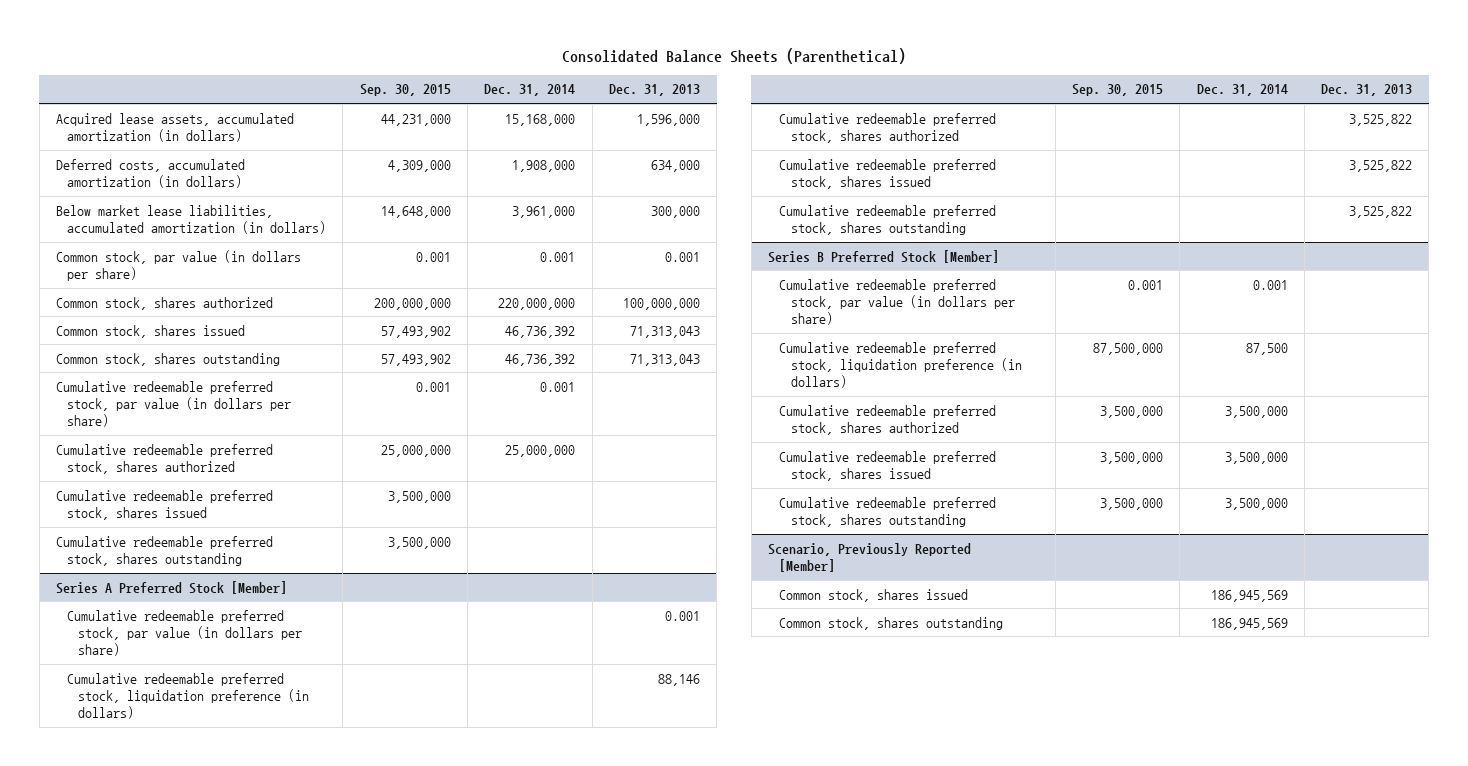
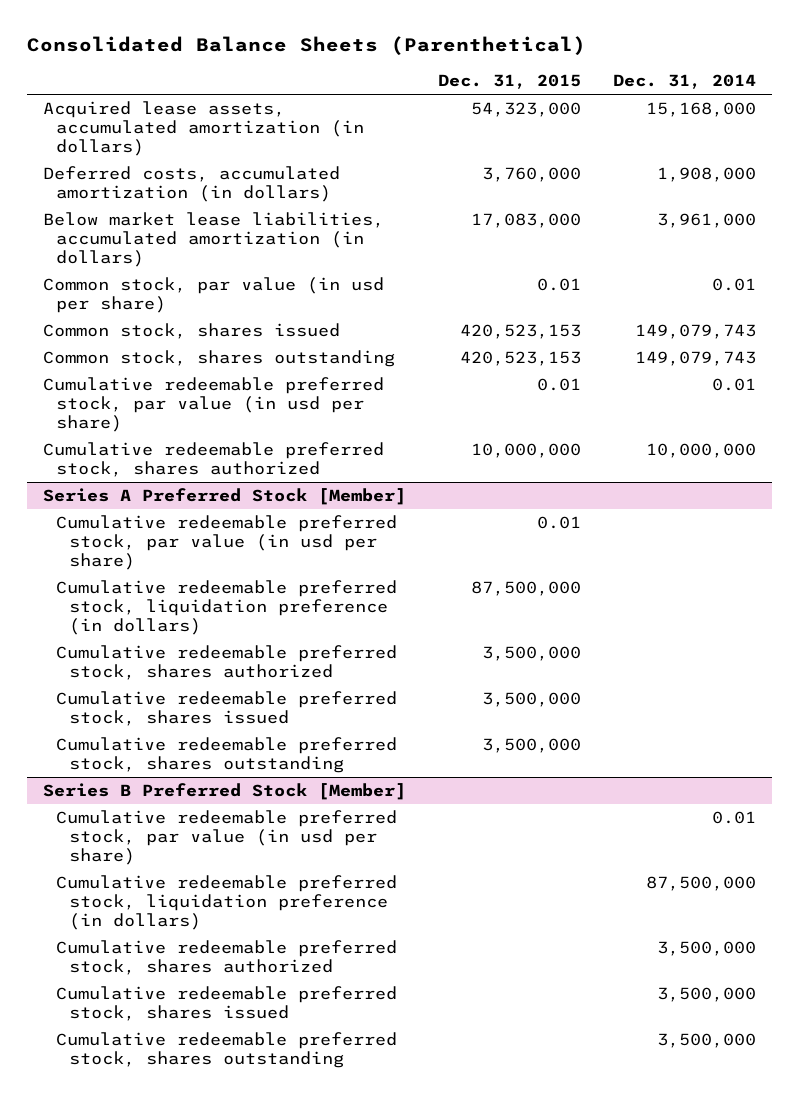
[359,84,451,97] Sep. 30, 2015 -> none
[608,84,700,97] Dec. 31, 2013 -> none
none -> [437,74,581,90] Dec. 31, 2015
[55,296,273,310] Common stock, shares authorized -> none
[55,489,273,520] Cumulative redeemable preferred stock, shares issued -> none
[55,535,273,566] Cumulative redeemable preferred stock, shares outstanding -> none
[55,249,301,281] Common stock, par value (in dollars per share) -> [42,277,384,314] Common stock, par value (in usd per share)
[540,251,576,262] 0.001 -> [711,278,756,292] 0.01
[505,325,576,338] 46,736,392 -> [634,324,756,340] 149,079,743
[505,353,576,366] 46,736,392 -> [634,351,756,367] 149,079,743
[55,380,292,428] Cumulative redeemable preferred stock, par value (in dollars per share) -> [42,377,384,433] Cumulative redeemable preferred stock, par value (in usd per share)
[540,381,576,392] 0.001 -> [711,378,756,392] 0.01
[505,444,576,457] 25,000,000 -> [645,443,756,459] 10,000,000
[67,609,303,657] Cumulative redeemable preferred stock, par value (in dollars per share) -> [55,515,397,571] Cumulative redeemable preferred stock, par value (in usd per share)
[779,278,1015,326] Cumulative redeemable preferred stock, par value (in dollars per share) -> [55,810,397,866] Cumulative redeemable preferred stock, par value (in usd per share)
[1252,279,1288,290] 0.001 -> [711,811,756,825] 0.01
[1245,342,1288,355] 87,500 -> [645,876,756,892] 87,500,000
[768,542,972,572] Scenario, Previously Reported [Member] -> none
[779,588,969,602] Common stock, shares issued -> none
[779,616,1004,630] Common stock, shares outstanding -> none

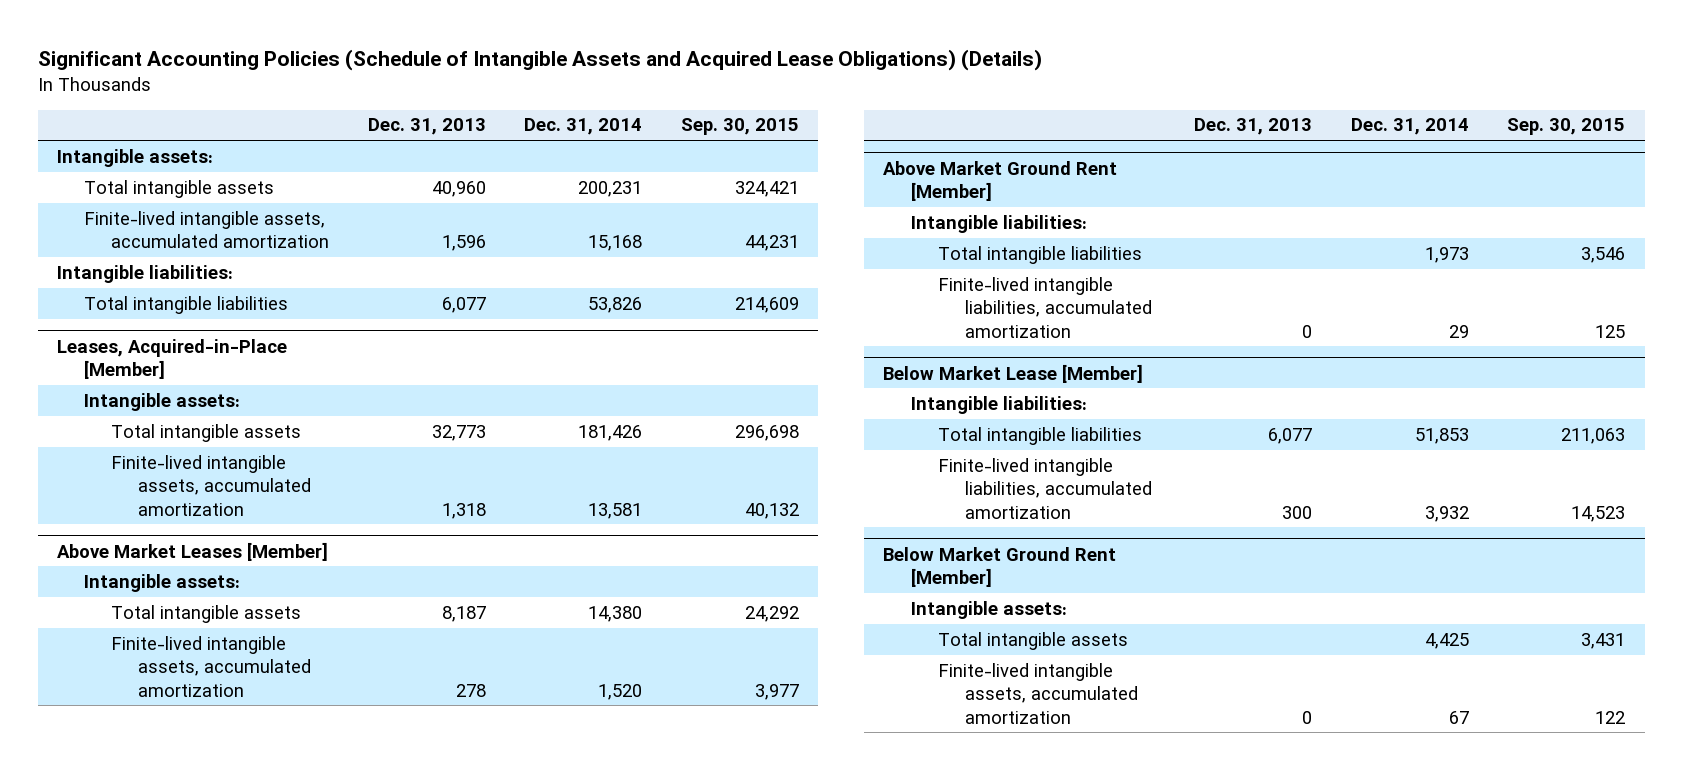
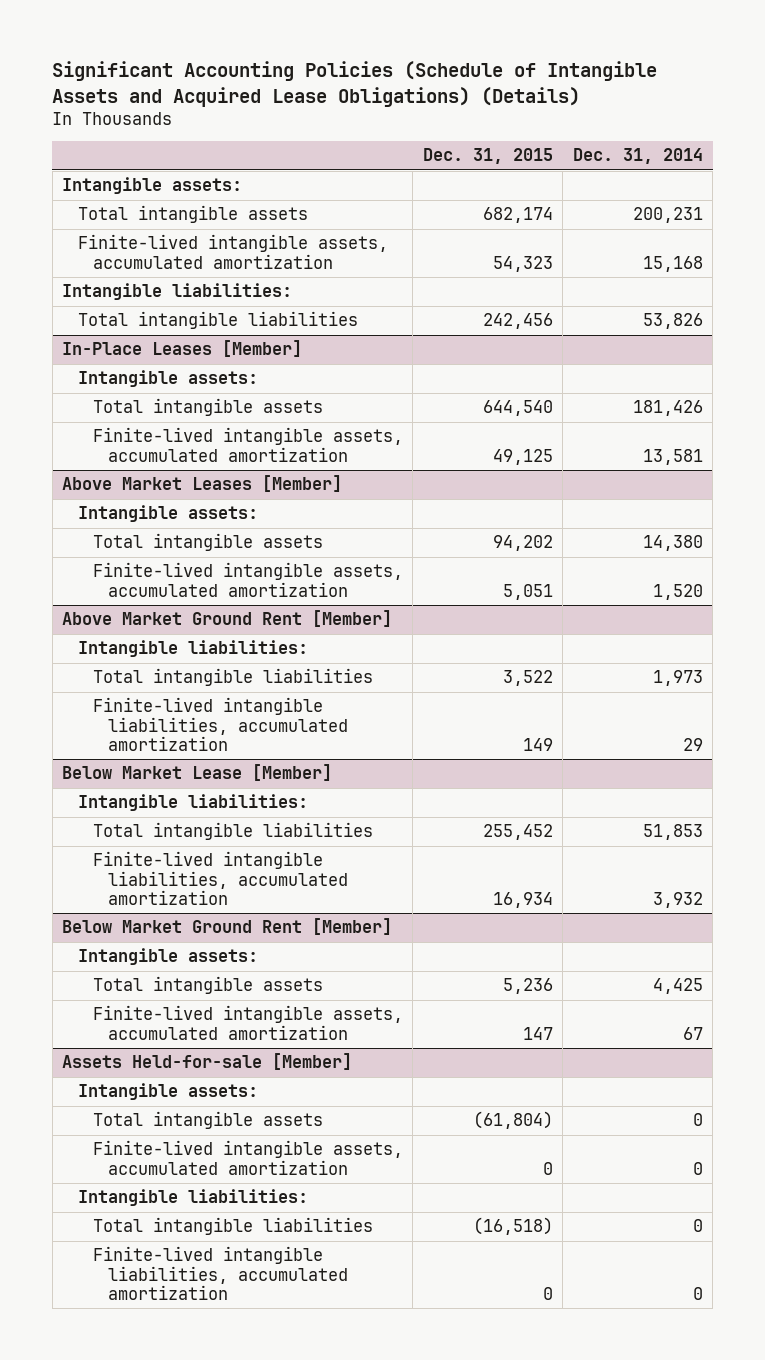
[367,118,486,136] Dec. 31, 2013 -> none
[680,118,799,136] Sep. 30, 2015 -> none
none -> [422,148,553,165] Dec. 31, 2015
[56,338,287,379] Leases, Acquired-in-Place [Member] -> [62,340,303,358] In-Place Leases [Member]
none -> [62,1053,353,1071] Assets Held-for-sale [Member]
none -> [77,1083,258,1101] Intangible assets:
none -> [93,1111,324,1130] Total intangible assets
none -> [93,1140,404,1175] Finite-lived intangible assets, accumulated amortization
none -> [77,1189,308,1207] Intangible liabilities:
none -> [93,1217,374,1236] Total intangible liabilities
none -> [93,1246,349,1301] Finite-lived intangible liabilities, accumulated amortization

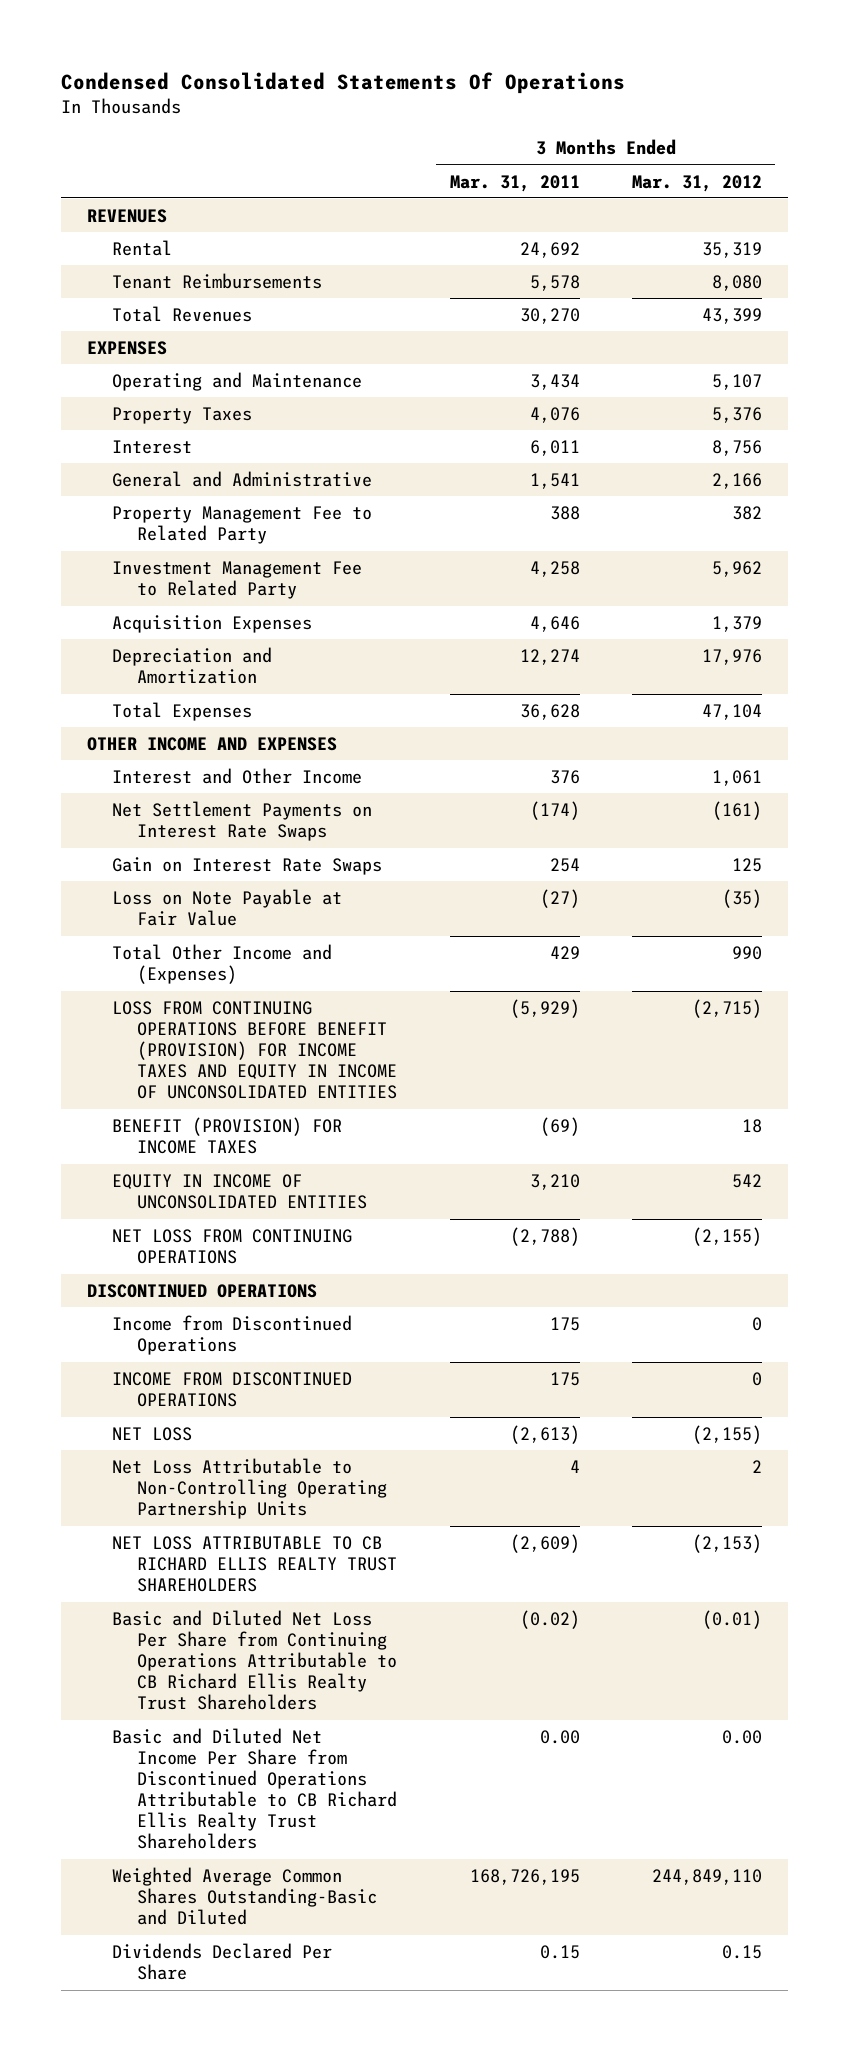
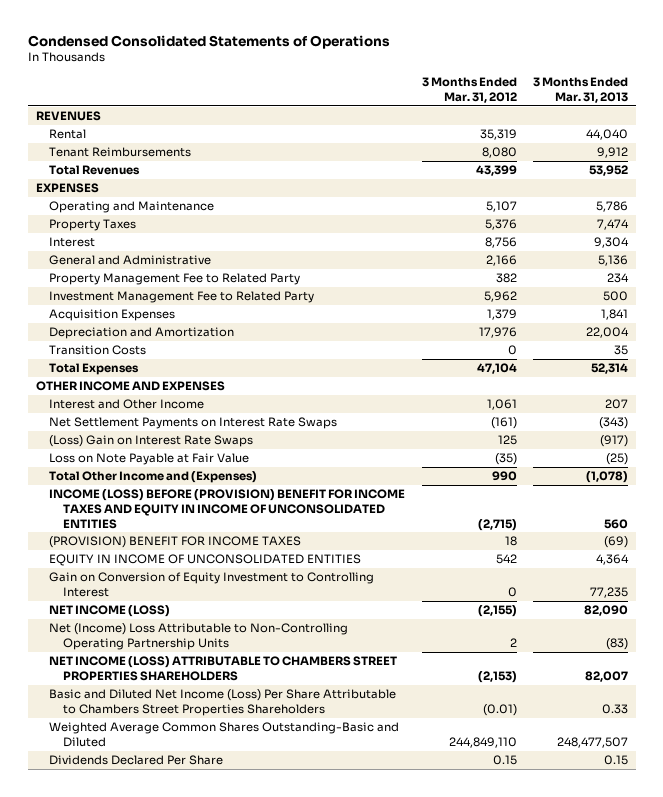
[60,71,625,94] Condensed Consolidated Statements Of Operations -> [27,34,390,49] Condensed Consolidated Statements of Operations
[449,174,580,192] Mar. 31, 2011 -> none
none -> [532,77,628,103] 3 Months Ended Mar. 31, 2013
none -> [49,345,147,356] Transition Costs
[111,857,382,876] Gain on Interest Rate Swaps -> [49,435,254,448] (Loss) Gain on Interest Rate Swaps
[111,1001,397,1100] LOSS FROM CONTINUING OPERATIONS BEFORE BENEFIT (PROVISION) FOR INCOME TAXES AND EQUITY IN INCOME OF UNCONSOLIDATED ENTITIES -> [49,489,406,529] INCOME (LOSS) BEFORE (PROVISION) BENEFIT FOR INCOME TAXES AND EQUITY IN INCOME OF UNCONSOLIDATED ENTITIES
[111,1117,342,1155] BENEFIT (PROVISION) FOR INCOME TAXES -> [49,536,302,549] (PROVISION) BENEFIT FOR INCOME TAXES
[111,1229,352,1265] NET LOSS FROM CONTINUING OPERATIONS -> none
[87,1284,318,1299] DISCONTINUED OPERATIONS -> none
[111,1315,352,1356] Income from Discontinued Operations -> none
[111,1372,352,1408] INCOME FROM DISCONTINUED OPERATIONS -> none
[111,1728,397,1850] Basic and Diluted Net Income Per Share from Discontinued Operations Attributable to CB Richard Ellis Realty Trust Shareholders -> none
none -> [49,572,375,597] Gain on Conversion of Equity Investment to Controlling Interest
[111,1427,192,1442] NET LOSS -> [49,605,171,618] NET INCOME (LOSS)
[111,1458,387,1520] Net Loss Attributable to Non-Controlling Operating Partnership Units -> [49,623,349,650] Net (Income) Loss Attributable to Non-Controlling Operating Partnership Units
[111,1536,397,1593] NET LOSS ATTRIBUTABLE TO CB RICHARD ELLIS REALTY TRUST SHAREHOLDERS -> [49,656,398,681] NET INCOME (LOSS) ATTRIBUTABLE TO CHAMBERS STREET PROPERTIES SHAREHOLDERS
[111,1610,397,1711] Basic and Diluted Net Loss Per Share from Continuing Operations Attributable to CB Richard Ellis Realty Trust Shareholders -> [49,689,397,716] Basic and Diluted Net Income (Loss) Per Share Attributable to Chambers Street Properties Shareholders

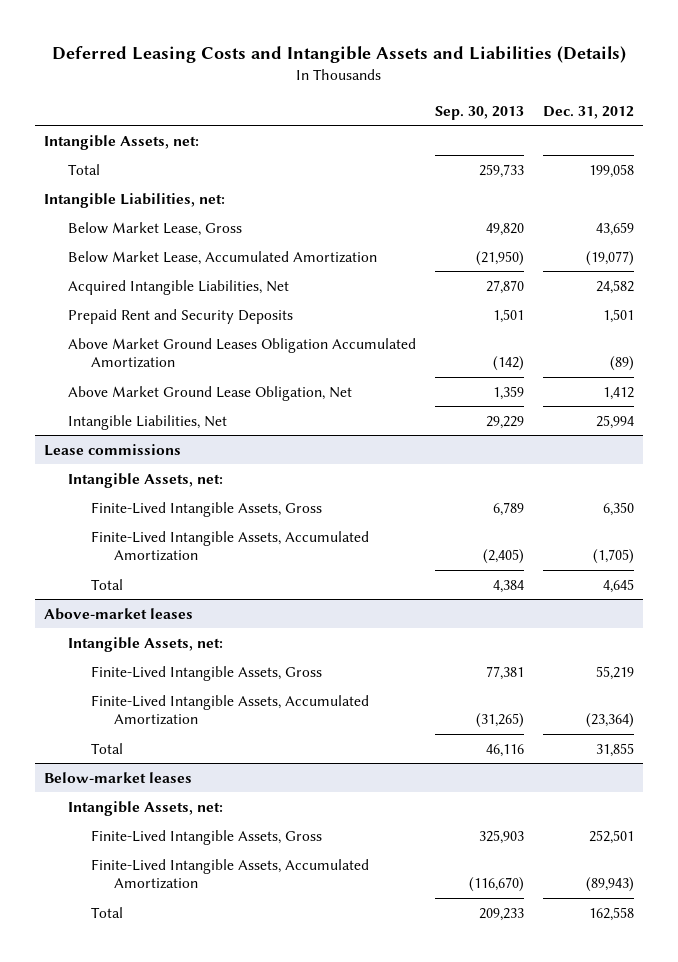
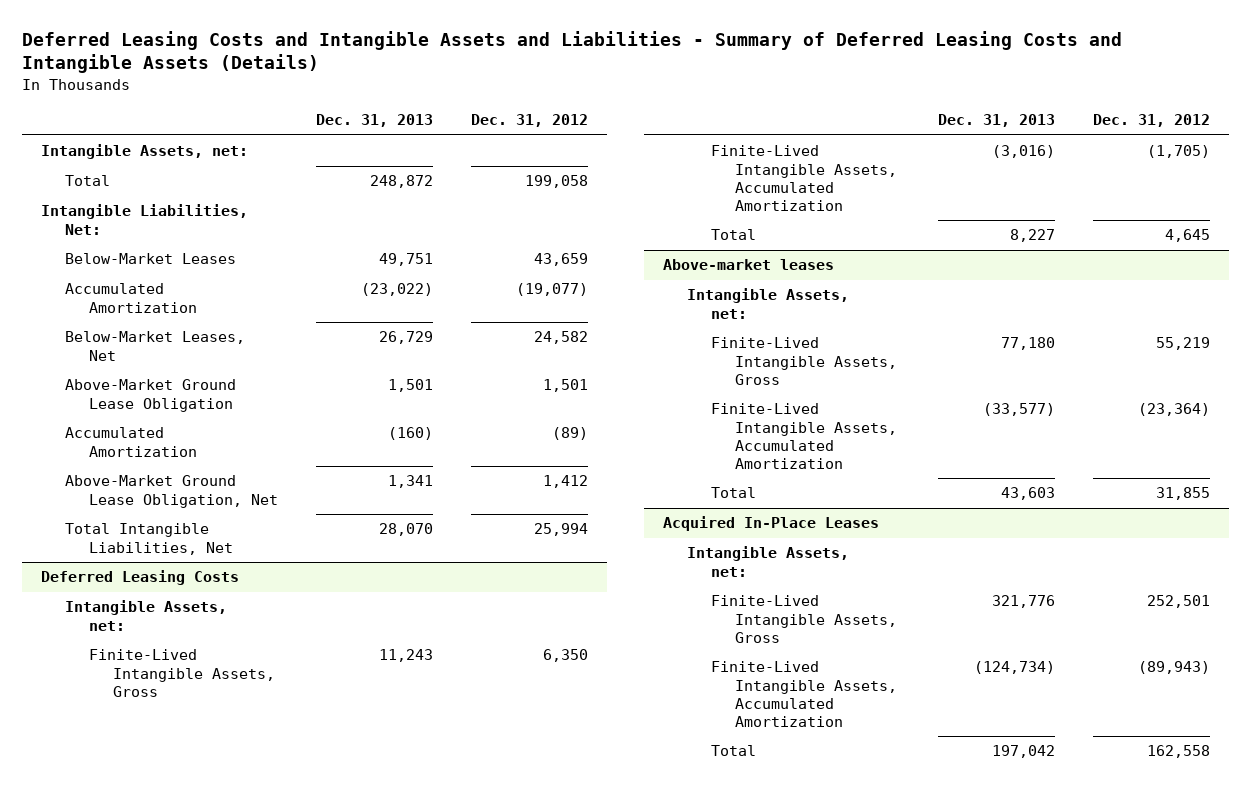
[52,46,627,64] Deferred Leasing Costs and Intangible Assets and Liabilities (Details) -> [22,30,1123,74] Deferred Leasing Costs and Intangible Assets and Liabilities - Summary of Deferred Leasing Costs and Intangible Assets (Details)
[434,105,524,120] Sep. 30, 2013 -> none
none -> [315,114,433,128] Dec. 31, 2013
[44,443,182,456] Lease commissions -> none
[44,192,226,208] Intangible Liabilities, net: -> [41,204,249,235] Intangible Liabilities, Net:
[67,221,242,236] Below Market Lease, Gross -> [65,253,237,265] Below-Market Leases
[67,250,377,265] Below Market Lease, Accumulated Amortization -> [65,283,198,313] Accumulated Amortization
[67,279,289,295] Acquired Intangible Liabilities, Net -> [65,331,246,361] Below-Market Leases, Net
[67,308,293,324] Prepaid Rent and Security Deposits -> [65,379,237,412] Above-Market Ground Lease Obligation
[67,337,416,369] Above Market Ground Leases Obligation Accumulated Amortization -> [65,427,198,457] Accumulated Amortization
[67,385,352,401] Above Market Ground Lease Obligation, Net -> [65,475,279,508] Above-Market Ground Lease Obligation, Net
[67,414,227,430] Intangible Liabilities, Net -> [65,523,234,555] Total Intangible Liabilities, Net
none -> [41,570,240,586] Deferred Leasing Costs
[44,771,193,783] Below-market leases -> none
none -> [663,516,880,532] Acquired In-Place Leases

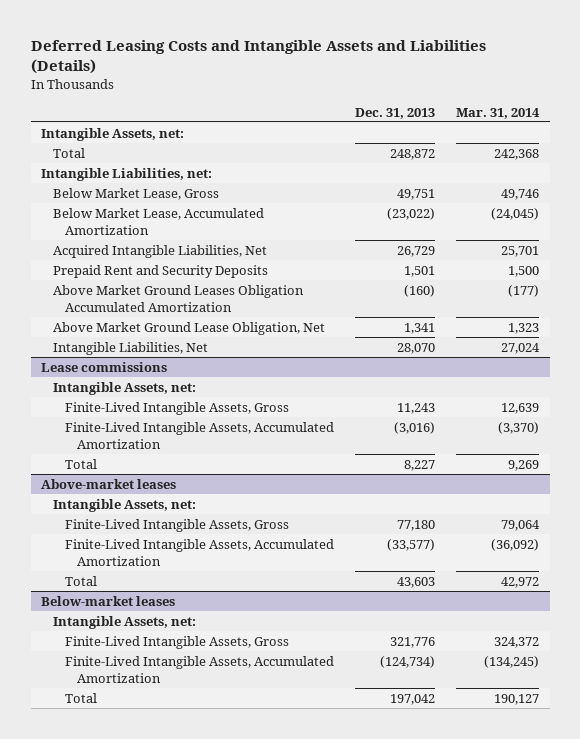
[22,30,1123,74] Deferred Leasing Costs and Intangible Assets and Liabilities - Summary of Deferred Leasing Costs and Intangible Assets (Details) -> [30,39,486,75] Deferred Leasing Costs and Intangible Assets and Liabilities (Details)
[470,114,588,128] Dec. 31, 2012 -> none
none -> [456,107,541,119] Mar. 31, 2014
[41,570,240,586] Deferred Leasing Costs -> none
[41,204,249,235] Intangible Liabilities, Net: -> [41,167,213,181] Intangible Liabilities, net:
[65,253,237,265] Below-Market Leases -> [53,187,220,200] Below Market Lease, Gross
[65,283,198,313] Accumulated Amortization -> [53,207,265,235] Below Market Lease, Accumulated Amortization
[65,331,246,361] Below-Market Leases, Net -> [53,244,268,258] Acquired Intangible Liabilities, Net
[65,379,237,412] Above-Market Ground Lease Obligation -> [53,264,269,278] Prepaid Rent and Security Deposits
[65,427,198,457] Accumulated Amortization -> [53,284,305,312] Above Market Ground Leases Obligation Accumulated Amortization
[65,475,279,508] Above-Market Ground Lease Obligation, Net -> [53,321,326,335] Above Market Ground Lease Obligation, Net
[65,523,234,555] Total Intangible Liabilities, Net -> [53,341,209,355] Intangible Liabilities, Net
none -> [41,361,168,372] Lease commissions
[663,516,880,532] Acquired In-Place Leases -> none
none -> [41,595,176,606] Below-market leases

